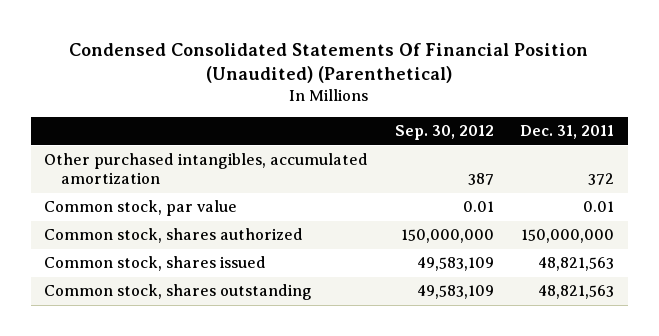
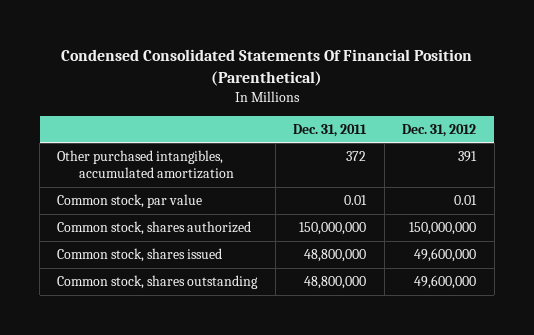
[69,42,589,84] Condensed Consolidated Statements Of Financial Position (Unaudited) (Parenthetical) -> [60,49,472,86] Condensed Consolidated Statements Of Financial Position (Parenthetical)
[394,125,494,141] Sep. 30, 2012 -> none
none -> [402,123,477,137] Dec. 31, 2012
[538,257,615,272] 48,821,563 -> [304,249,367,263] 48,800,000
[538,285,615,300] 48,821,563 -> [304,276,367,290] 48,800,000

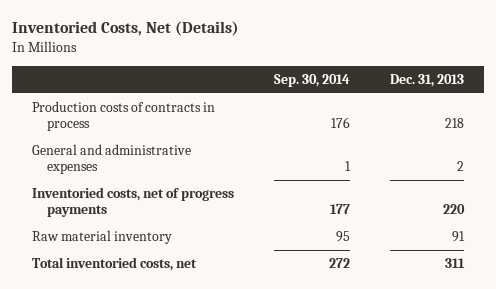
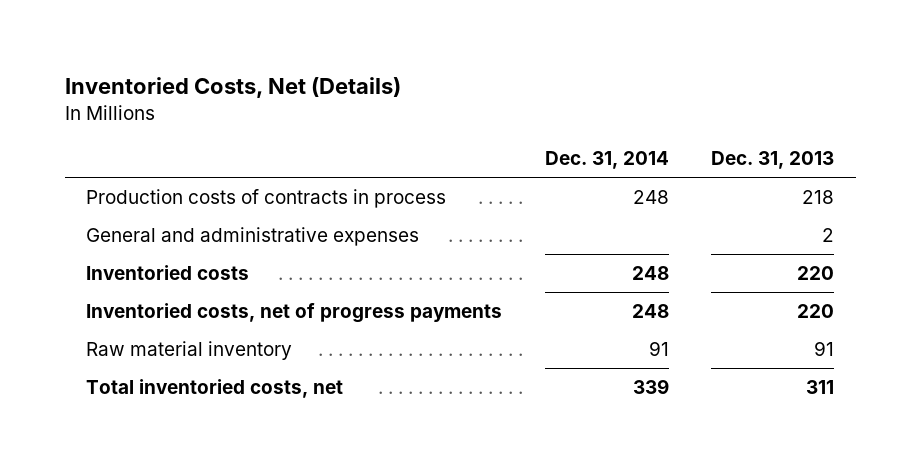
[273,74,350,88] Sep. 30, 2014 -> none
none -> [544,151,669,170] Dec. 31, 2014
none -> [85,265,249,281] Inventoried costs

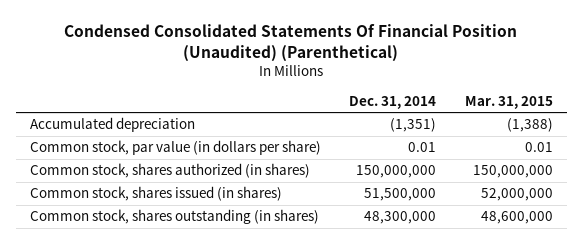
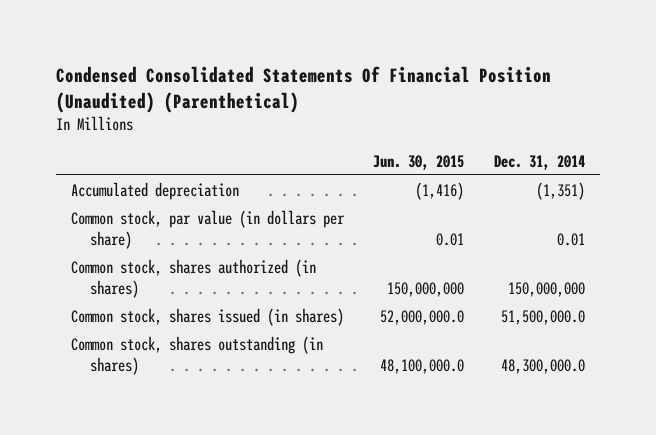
[464,95,553,109] Mar. 31, 2015 -> none
none -> [373,154,465,170] Jun. 30, 2015
[364,188,437,202] 51,500,000 -> [501,309,586,325] 51,500,000.0
[364,211,437,225] 48,300,000 -> [501,358,586,374] 48,300,000.0

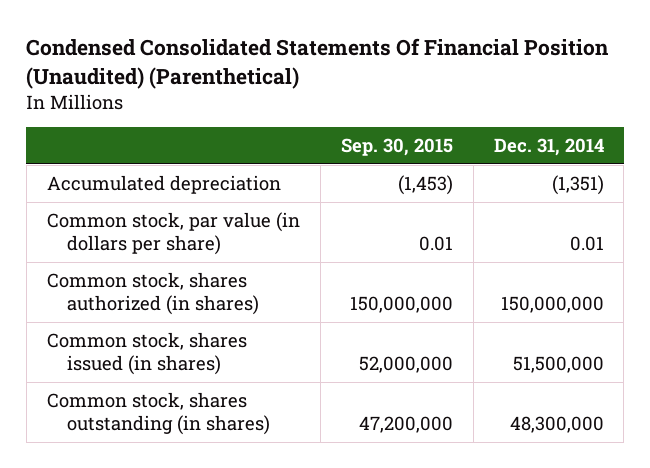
[373,154,465,170] Jun. 30, 2015 -> none
none -> [340,138,453,157] Sep. 30, 2015
[501,309,586,325] 51,500,000.0 -> [512,356,604,374] 51,500,000
[501,358,586,374] 48,300,000.0 -> [509,416,604,434] 48,300,000

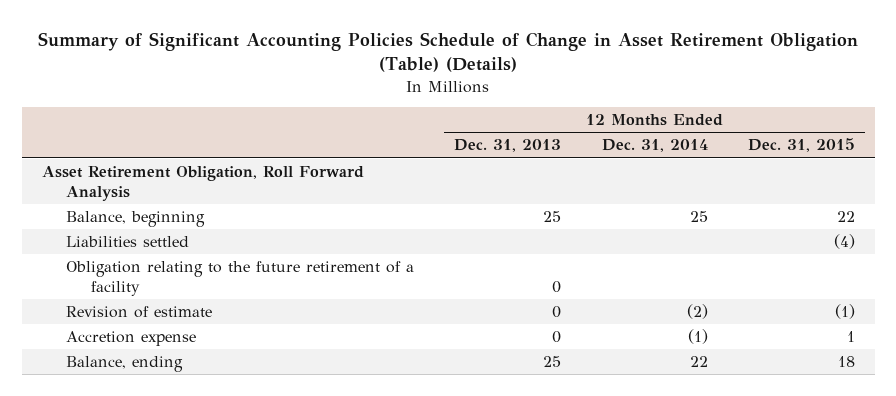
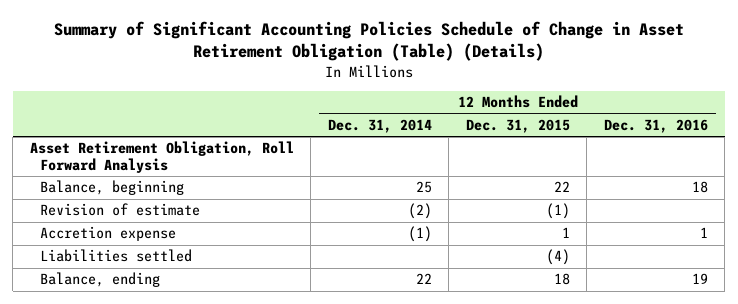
[454,139,562,153] Dec. 31, 2013 -> none
none -> [603,118,708,133] Dec. 31, 2016
[66,260,415,296] Obligation relating to the future retirement of a facility -> none
[66,235,190,247] Liabilities settled -> [40,249,193,263] Liabilities settled

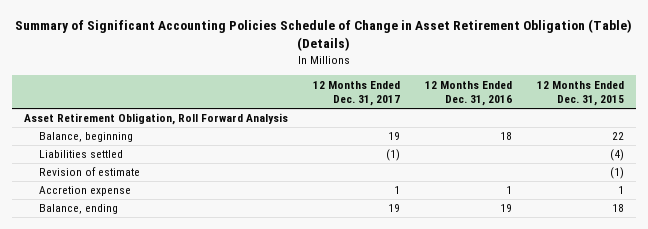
[327,118,432,133] Dec. 31, 2014 -> none
none -> [313,80,401,107] 12 Months Ended Dec. 31, 2017
[40,249,193,263] Liabilities settled -> [39,150,124,159] Liabilities settled

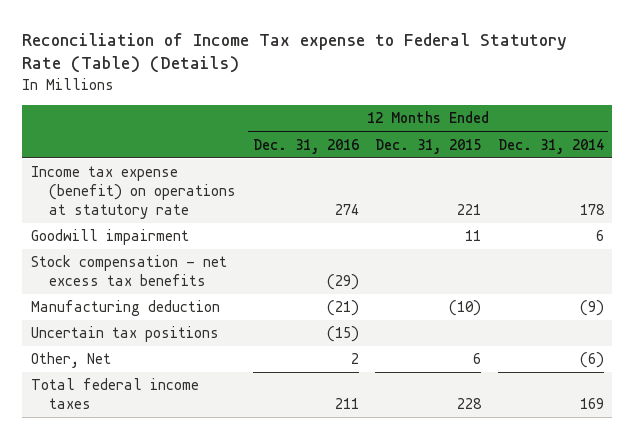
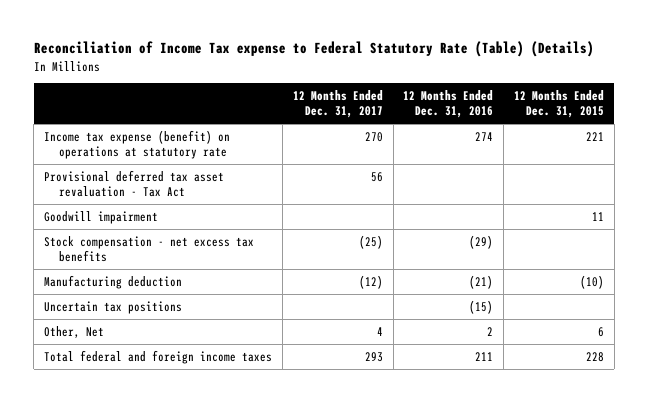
[498,138,605,154] Dec. 31, 2014 -> none
none -> [292,90,383,119] 12 Months Ended Dec. 31, 2017
none -> [44,169,225,198] Provisional deferred tax asset revaluation - Tax Act
[30,378,199,410] Total federal income taxes -> [44,349,273,364] Total federal and foreign income taxes

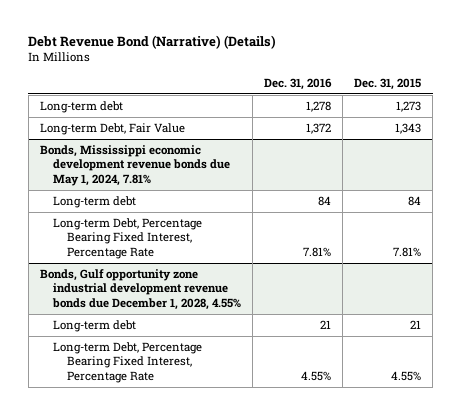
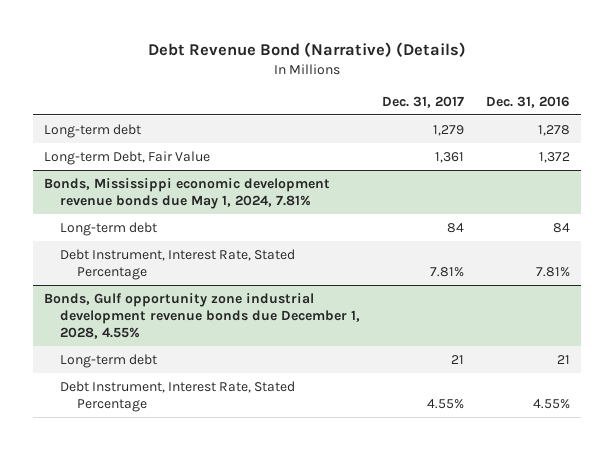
[354,78,422,91] Dec. 31, 2015 -> none
none -> [382,95,465,108] Dec. 31, 2017
[53,217,203,259] Long-term Debt, Percentage Bearing Fixed Interest, Percentage Rate -> [60,248,296,280] Debt Instrument, Interest Rate, Stated Percentage
[53,341,203,383] Long-term Debt, Percentage Bearing Fixed Interest, Percentage Rate -> [60,380,296,412] Debt Instrument, Interest Rate, Stated Percentage

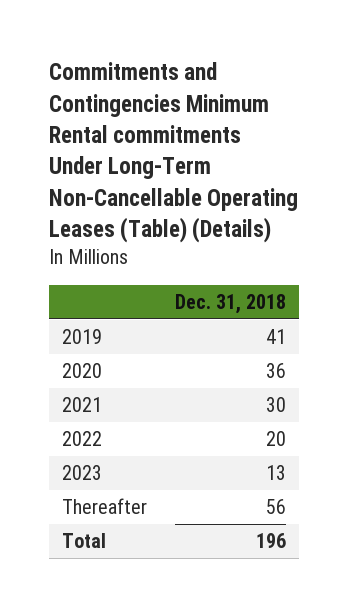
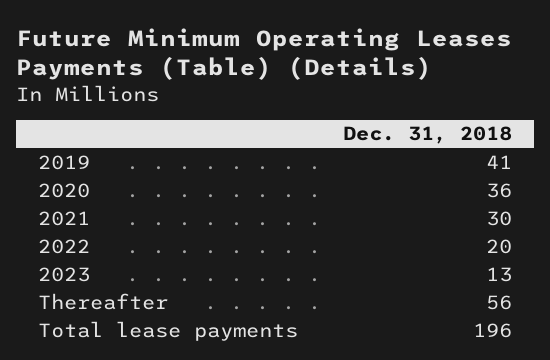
[48,62,298,244] Commitments and Contingencies Minimum Rental commitments Under Long-Term Non-Cancellable Operating Leases (Table) (Details) -> [16,27,513,81] Future Minimum Operating Leases Payments (Table) (Details)
[62,533,107,549] Total -> [38,320,299,341] Total lease payments

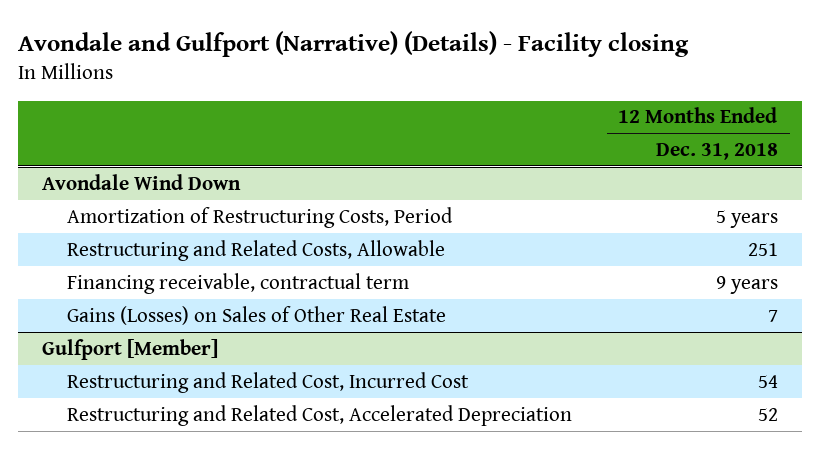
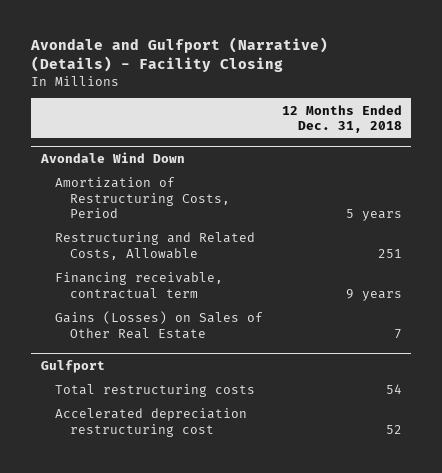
[18,30,690,57] Avondale and Gulfport (Narrative) (Details) - Facility closing -> [30,37,329,73] Avondale and Gulfport (Narrative) (Details) - Facility Closing
[66,371,469,393] Restructuring and Related Cost, Incurred Cost -> none
[41,338,218,360] Gulfport [Member] -> [40,360,105,374] Gulfport
none -> [55,384,256,398] Total restructuring costs
[66,404,572,426] Restructuring and Related Cost, Accelerated Depreciation -> [55,408,248,437] Accelerated depreciation restructuring cost

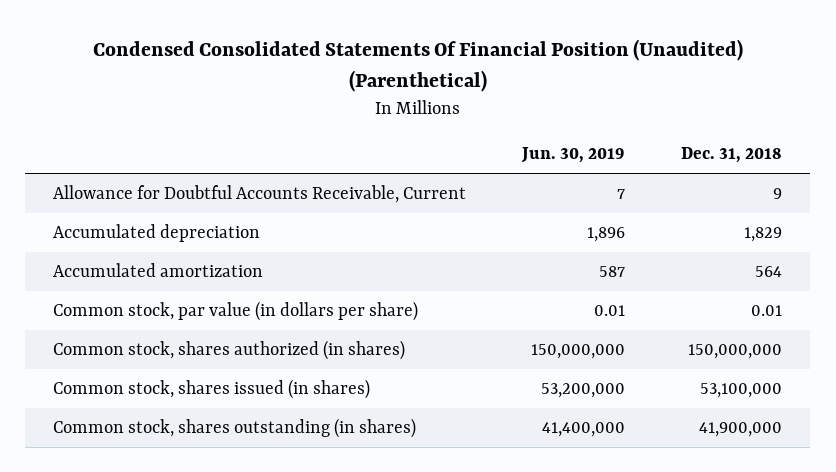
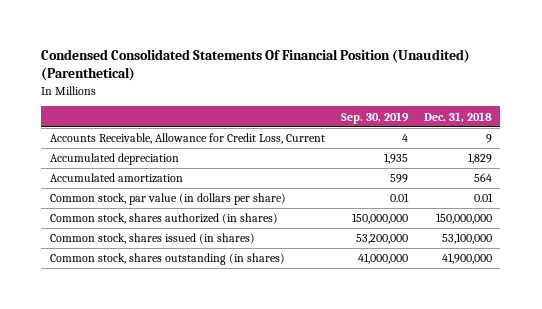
[521,147,626,164] Jun. 30, 2019 -> none
none -> [340,111,409,124] Sep. 30, 2019
[53,185,467,204] Allowance for Doubtful Accounts Receivable, Current -> [49,133,325,145] Accounts Receivable, Allowance for Credit Loss, Current

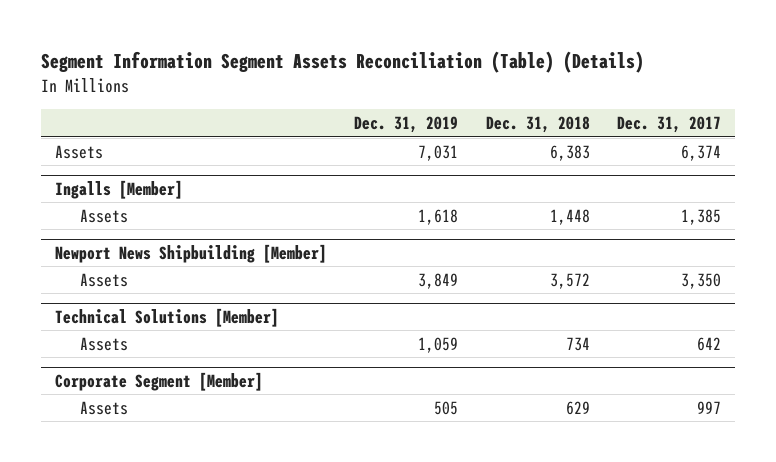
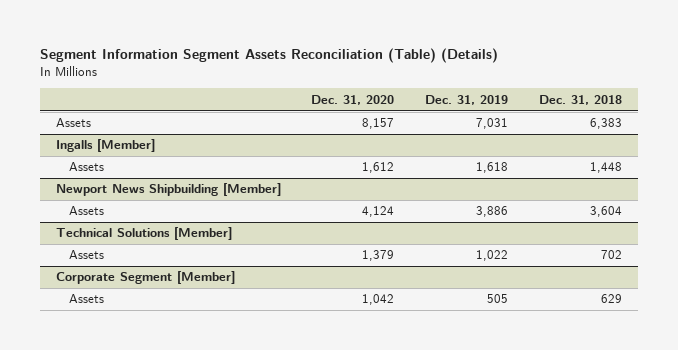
[617,116,722,134] Dec. 31, 2017 -> none
none -> [311,94,395,105] Dec. 31, 2020
[418,272,459,289] 3,849 -> [476,206,509,218] 3,886
[549,272,590,289] 3,572 -> [590,206,623,218] 3,604
[418,336,459,353] 1,059 -> [476,250,509,262] 1,022
[565,336,590,351] 734 -> [601,250,623,260] 702

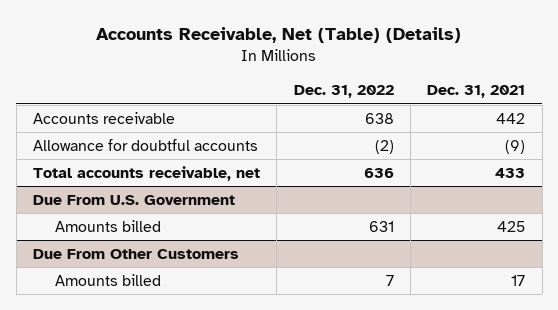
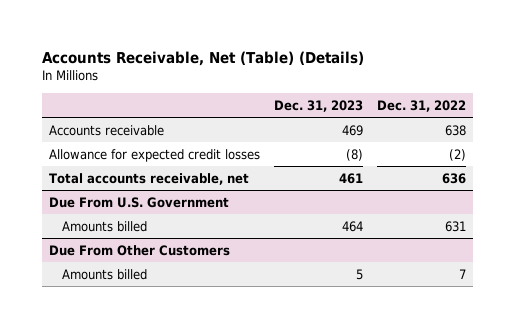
[427,85,526,99] Dec. 31, 2021 -> none
none -> [274,100,364,113] Dec. 31, 2023
[33,138,259,151] Allowance for doubtful accounts -> [49,148,261,162] Allowance for expected credit losses

